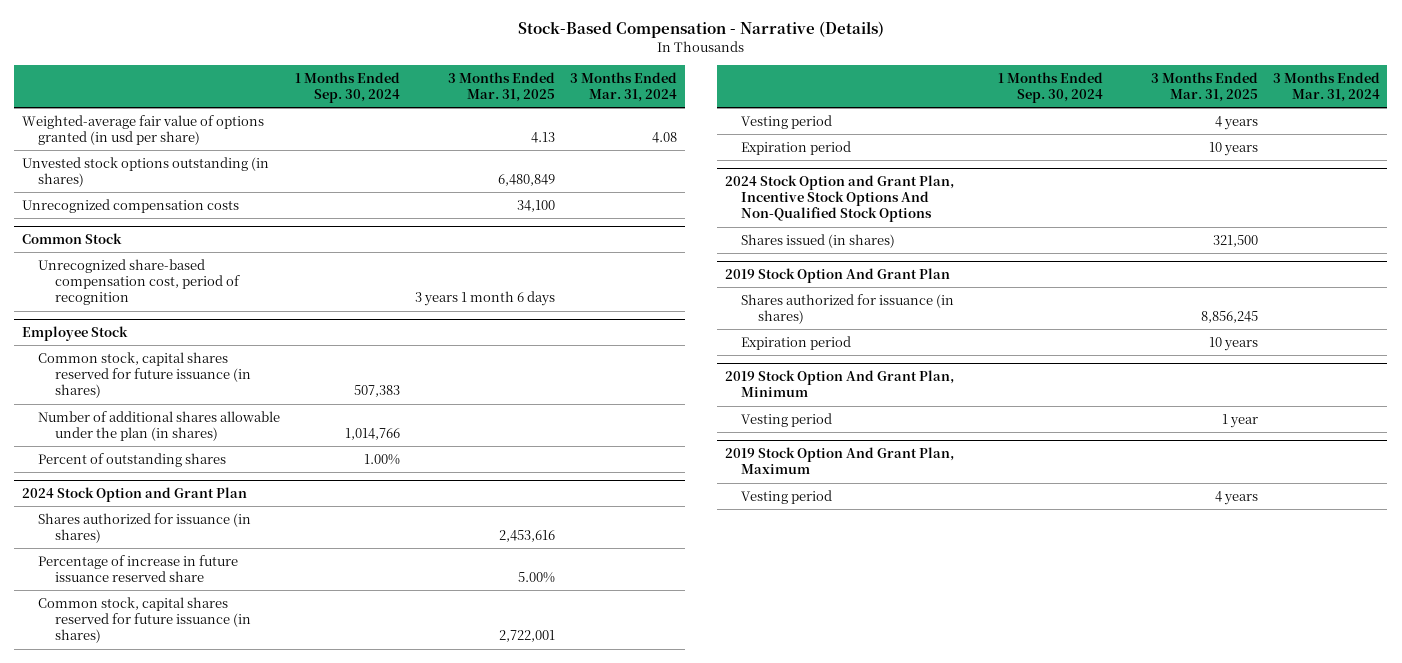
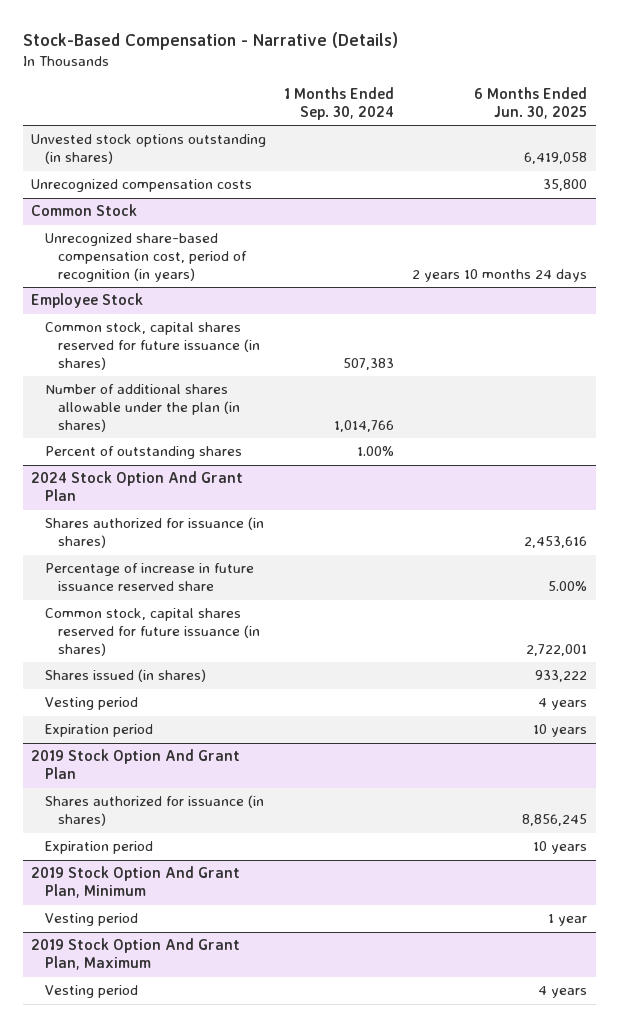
[448,71,556,102] 3 Months Ended Mar. 31, 2025 -> none
[570,71,678,102] 3 Months Ended Mar. 31, 2024 -> none
none -> [474,87,588,120] 6 Months Ended Jun. 30, 2025
[21,114,264,146] Weighted-average fair value of options granted (in usd per share) -> none
[38,258,240,306] Unrecognized share-based compensation cost, period of recognition -> [44,233,247,282] Unrecognized share-based compensation cost, period of recognition (in years)
[21,486,247,502] 2024 Stock Option and Grant Plan -> [31,471,244,502] 2024 Stock Option And Grant Plan
none -> [44,669,206,683] Shares issued (in shares)
[724,174,954,223] 2024 Stock Option and Grant Plan, Incentive Stock Options And Non-Qualified Stock Options -> none
[741,233,896,248] Shares issued (in shares) -> none

